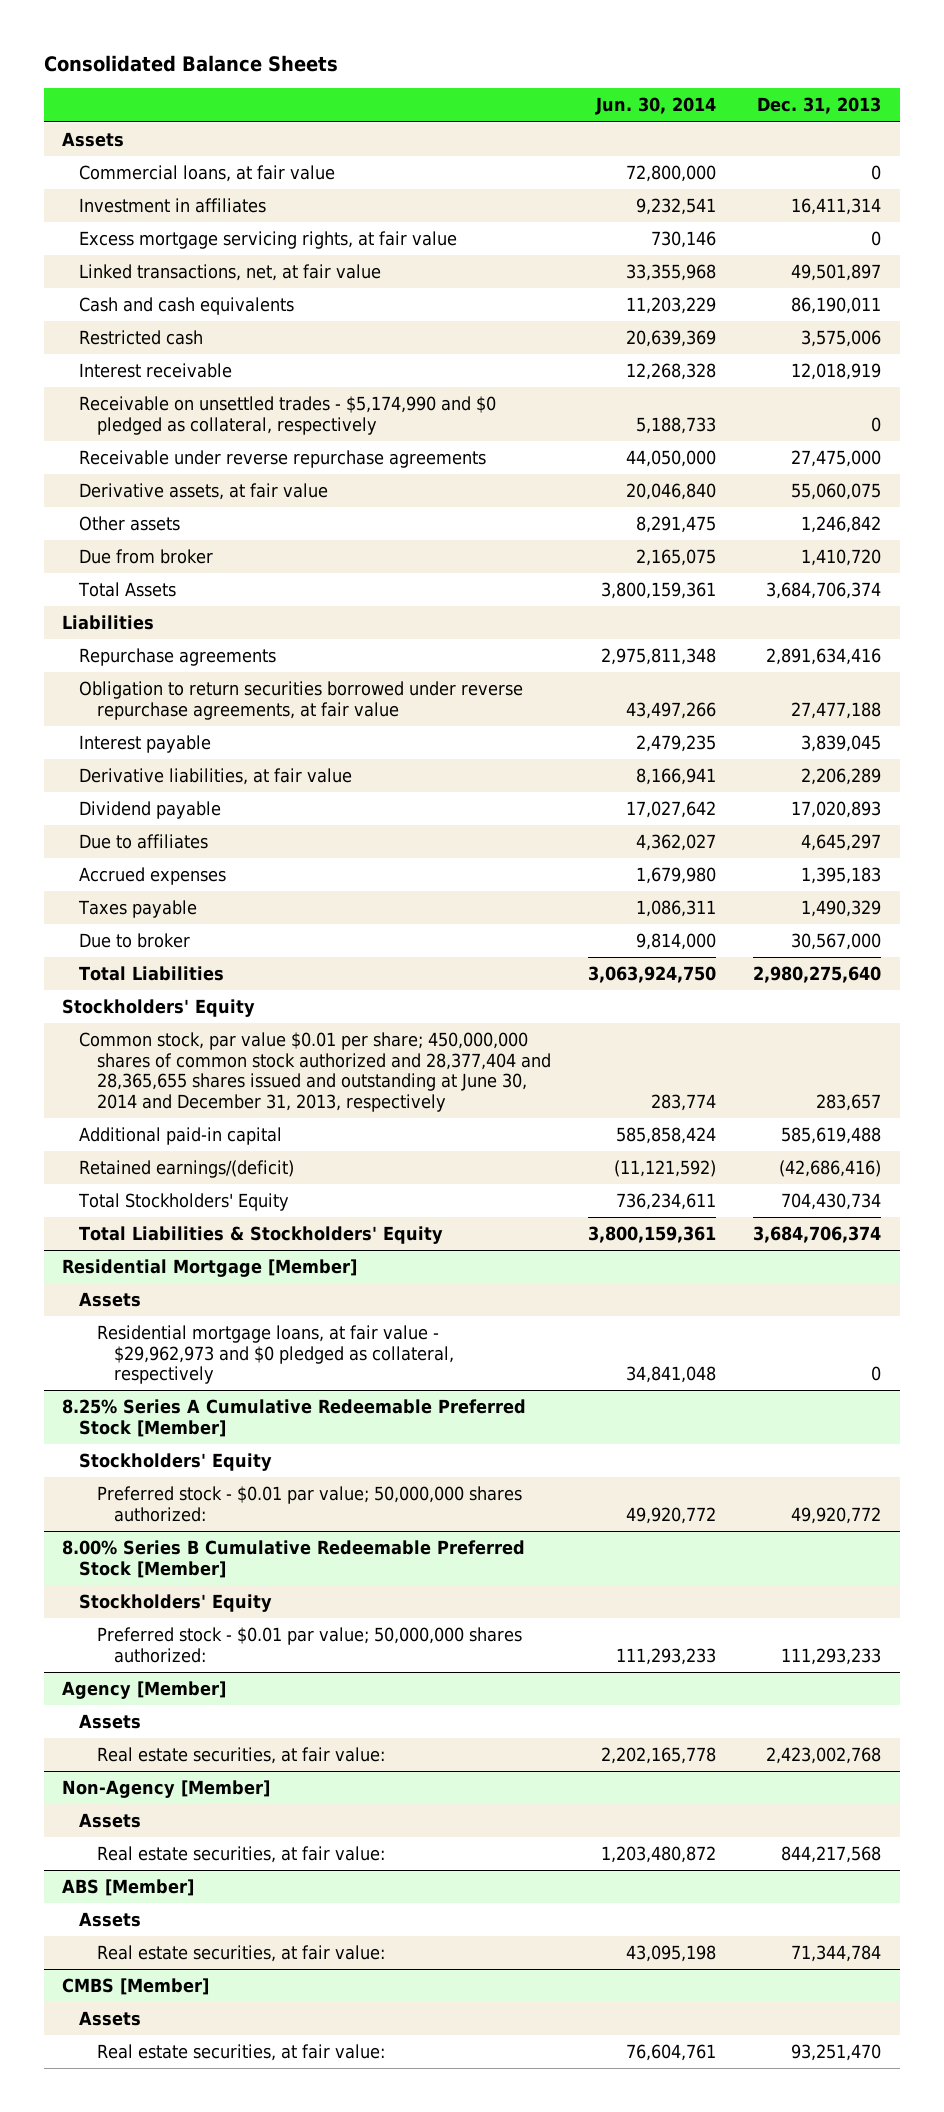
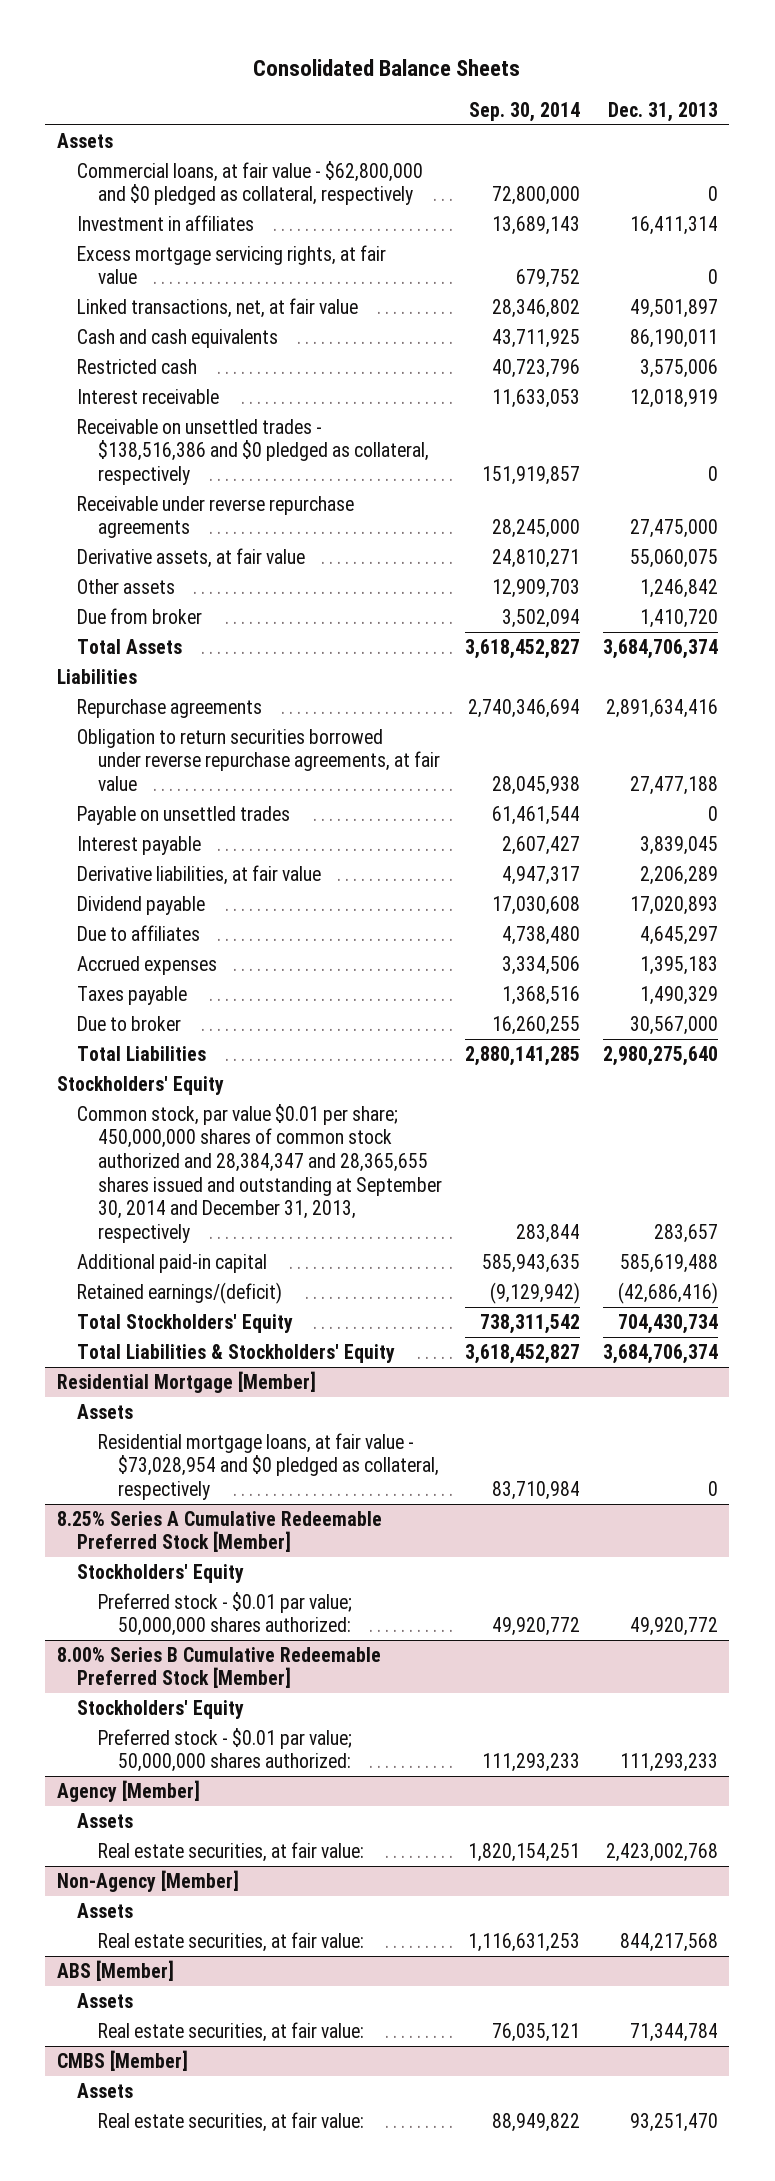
[595,97,717,116] Jun. 30, 2014 -> none
none -> [468,101,580,122] Sep. 30, 2014
[79,164,336,182] Commercial loans, at fair value -> [77,160,424,206] Commercial loans, at fair value - $62,800,000 and $0 pledged as collateral, respectively
[79,395,497,435] Receivable on unsettled trades - $5,174,990 and $0 pledged as collateral, respectively -> [77,418,429,486] Receivable on unsettled trades - $138,516,386 and $0 pledged as collateral, respectively
none -> [77,805,291,825] Payable on unsettled trades
[79,1031,551,1112] Common stock, par value $0.01 per share; 450,000,000 shares of common stock authorized and 28,377,404 and 28,365,655 shares issued and outstanding at June 30, 2014 and December 31, 2013, respectively -> [77,1103,442,1244] Common stock, par value $0.01 per share; 450,000,000 shares of common stock authorized and 28,384,347 and 28,365,655 shares issued and outstanding at September 30, 2014 and December 31, 2013, respectively
[96,1324,454,1385] Residential mortgage loans, at fair value - $29,962,973 and $0 pledged as collateral, respectively -> [97,1432,440,1501] Residential mortgage loans, at fair value - $73,028,954 and $0 pledged as collateral, respectively

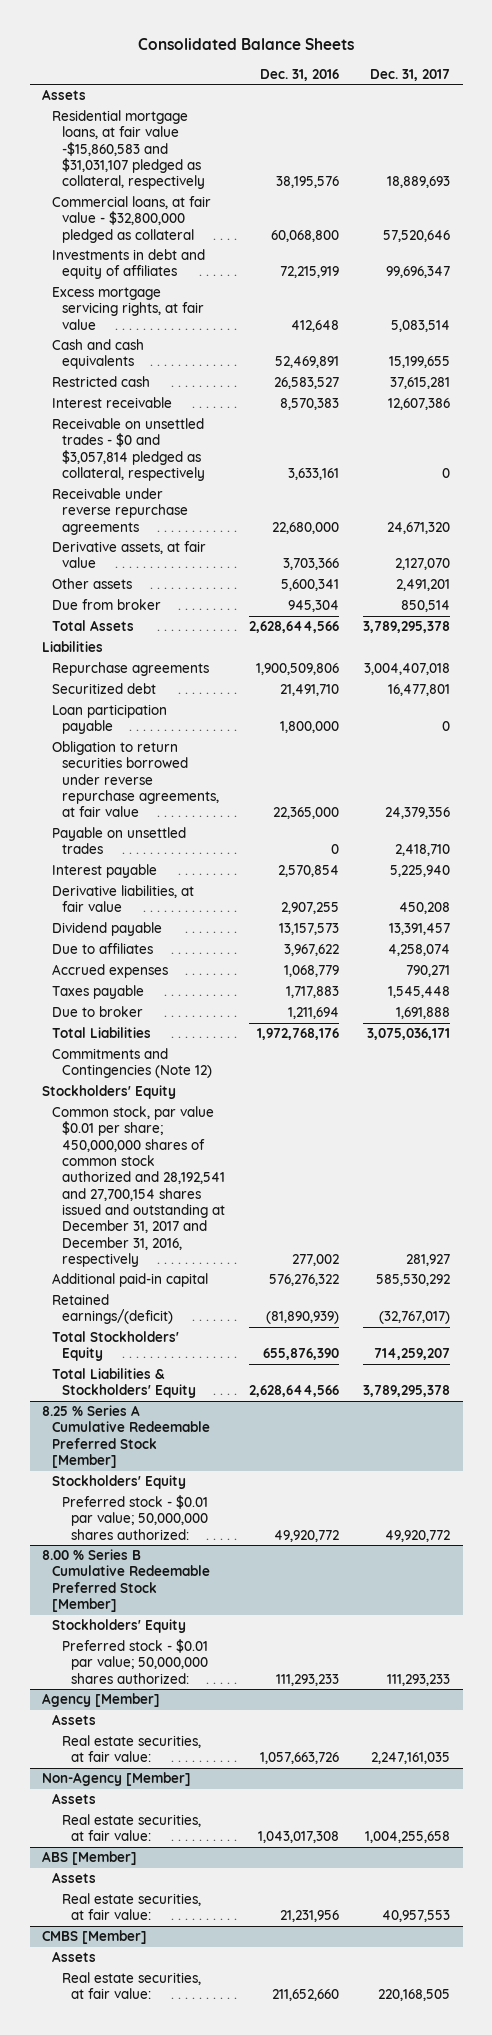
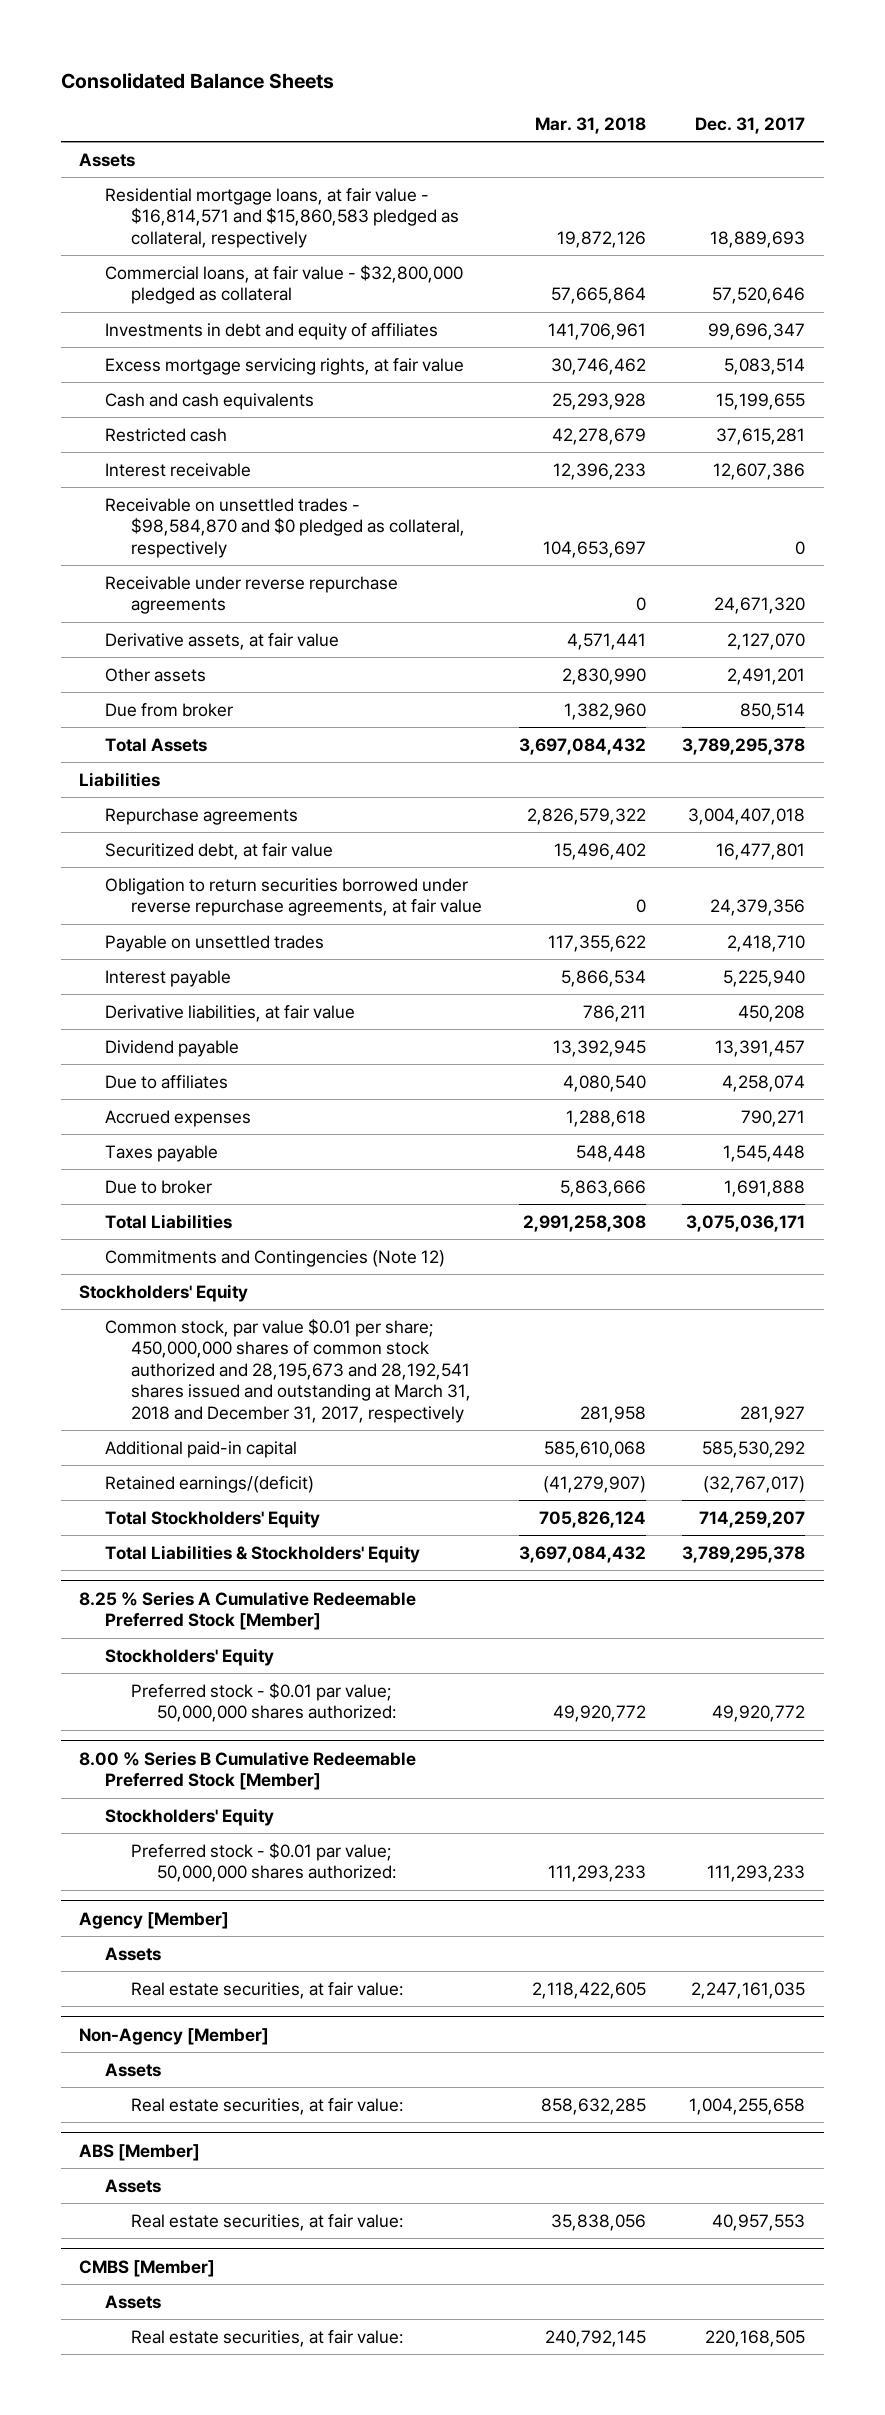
[259,68,339,81] Dec. 31, 2016 -> none
none -> [534,116,646,134] Mar. 31, 2018
[51,110,205,190] Residential mortgage loans, at fair value -$15,860,583 and $31,031,107 pledged as collateral, respectively -> [105,187,460,248] Residential mortgage loans, at fair value - $16,814,571 and $15,860,583 pledged as collateral, respectively
[51,418,205,481] Receivable on unsettled trades - $0 and $3,057,814 pledged as collateral, respectively -> [105,497,466,558] Receivable on unsettled trades - $98,584,870 and $0 pledged as collateral, respectively
[51,704,167,735] Loan participation payable -> none
[51,683,156,695] Securitized debt -> [105,842,334,860] Securitized debt, at fair value
[51,1106,225,1267] Common stock, par value $0.01 per share; 450,000,000 shares of common stock authorized and 28,192,541 and 27,700,154 shares issued and outstanding at December 31, 2017 and December 31, 2016, respectively -> [105,1318,472,1423] Common stock, par value $0.01 per share; 450,000,000 shares of common stock authorized and 28,195,673 and 28,192,541 shares issued and outstanding at March 31, 2018 and December 31, 2017, respectively

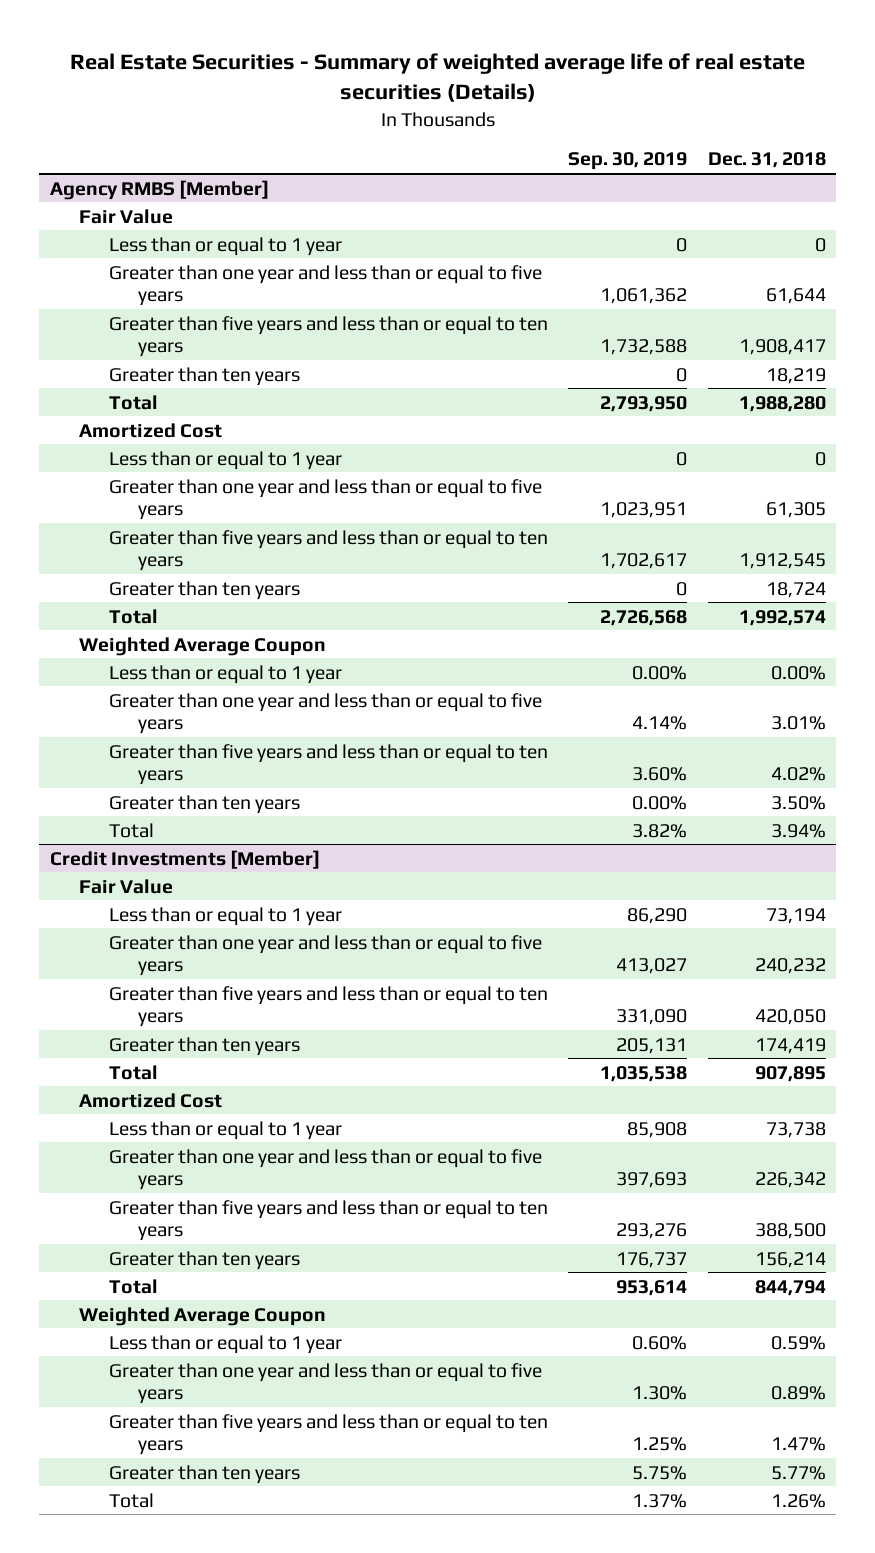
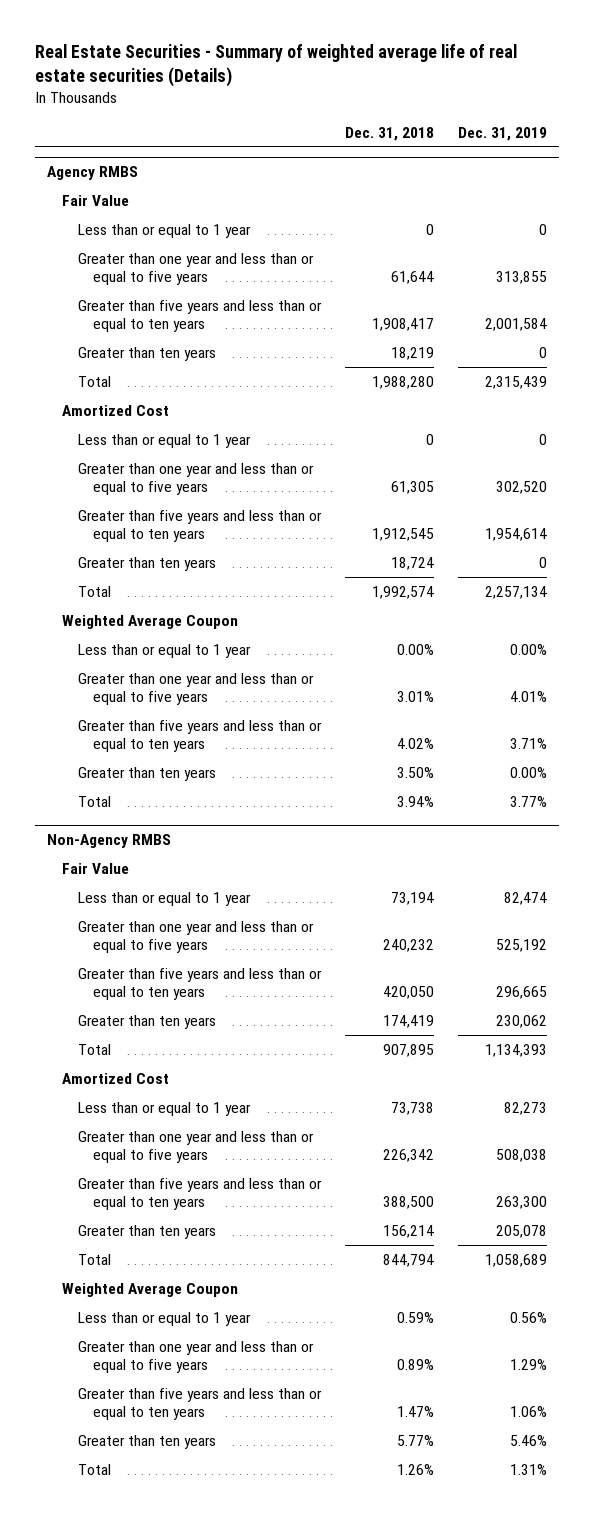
[568,152,688,171] Sep. 30, 2019 -> none
none -> [458,126,548,141] Dec. 31, 2019
[49,179,269,200] Agency RMBS [Member] -> [46,165,138,180] Agency RMBS
[49,849,320,869] Credit Investments [Member] -> [46,833,171,848] Non-Agency RMBS

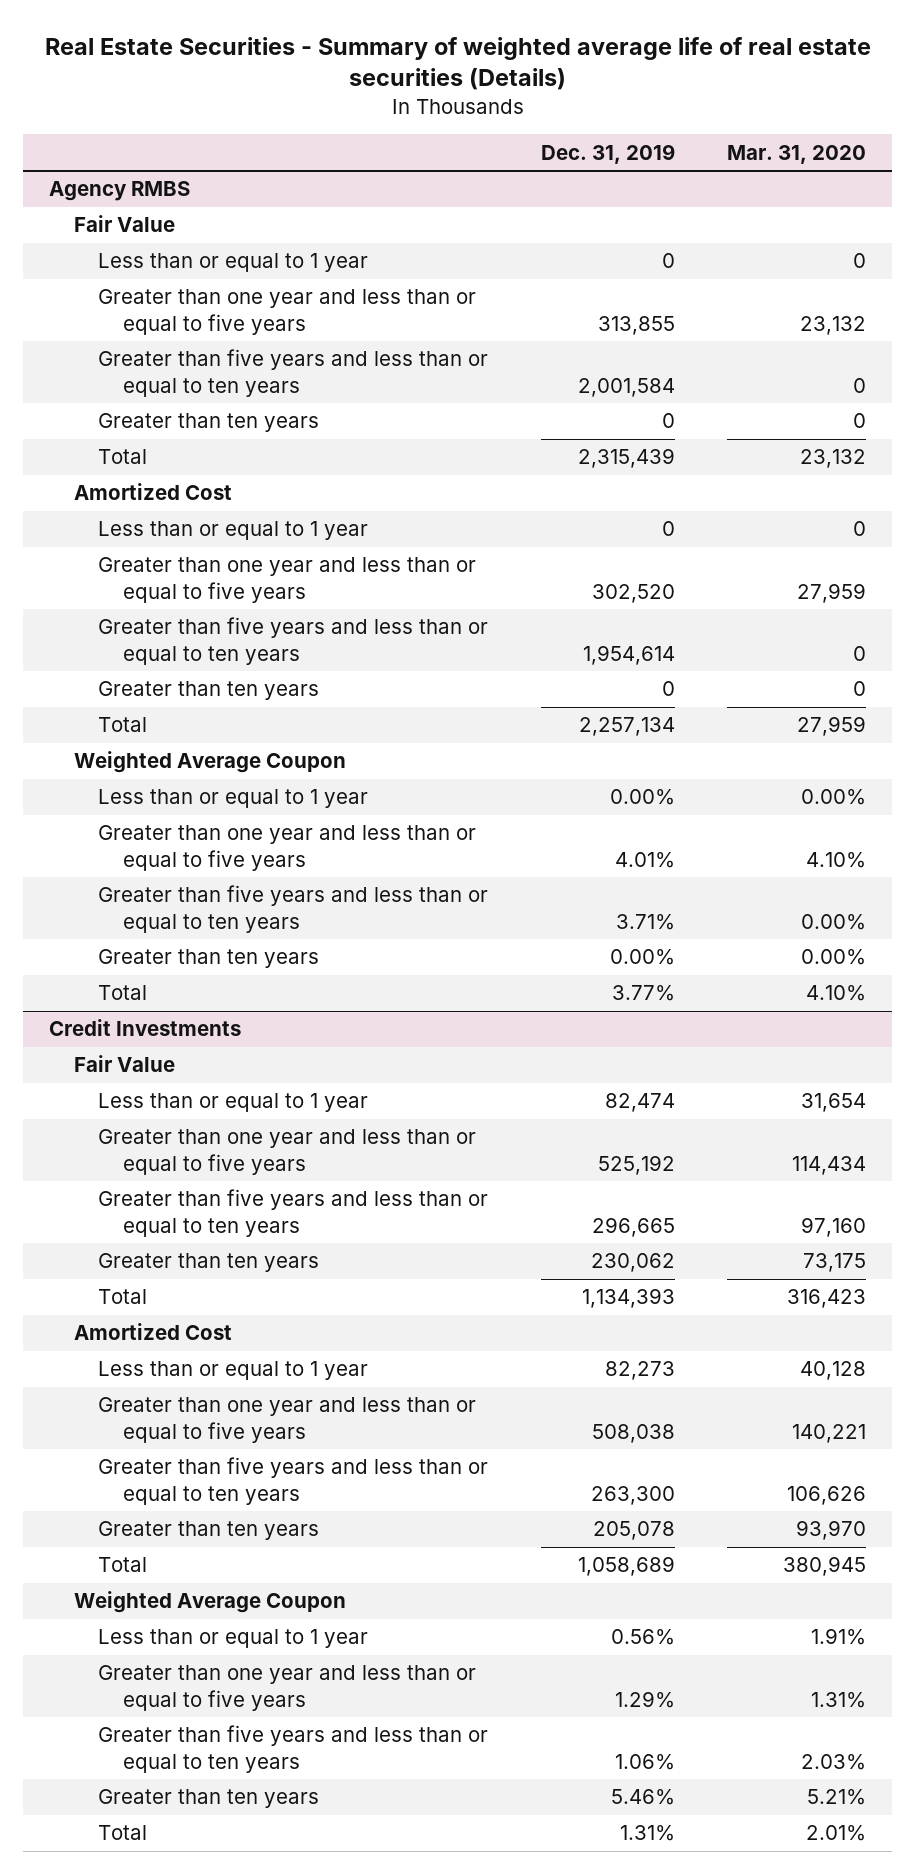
[345,126,435,141] Dec. 31, 2018 -> none
none -> [727,144,867,164] Mar. 31, 2020
[46,833,171,848] Non-Agency RMBS -> [48,1019,241,1037] Credit Investments

